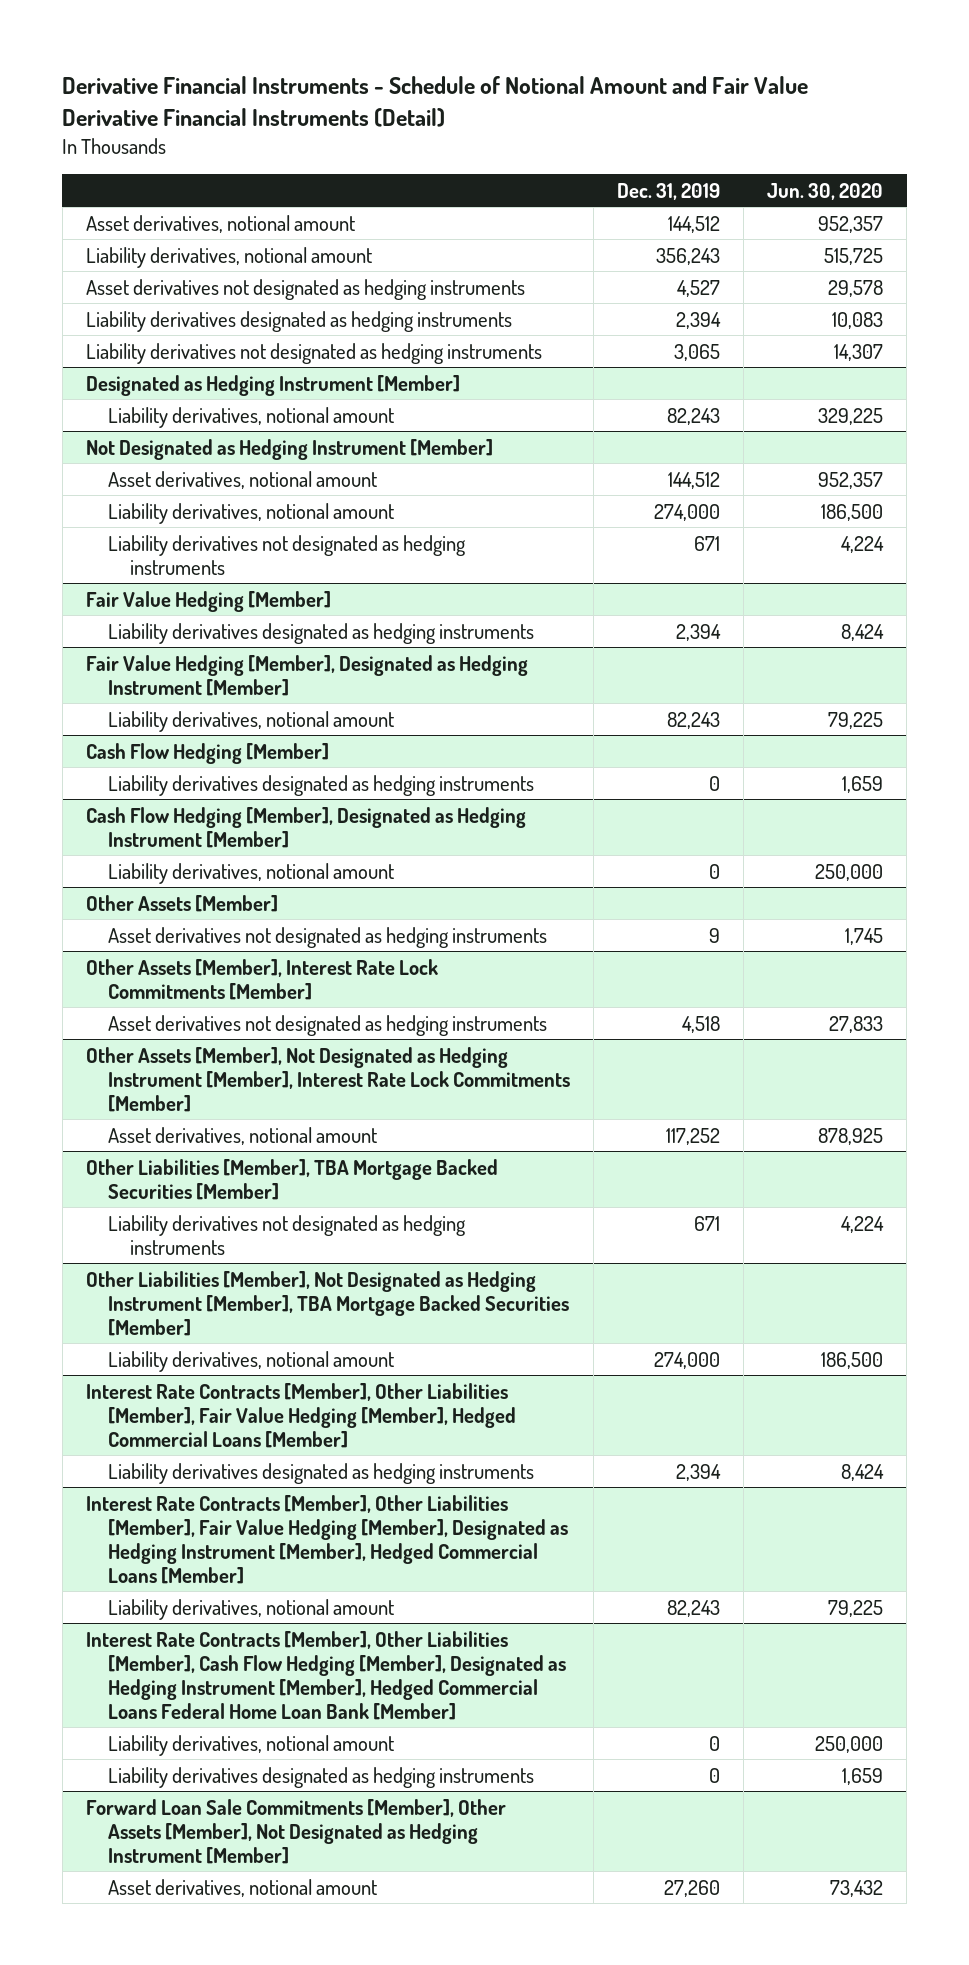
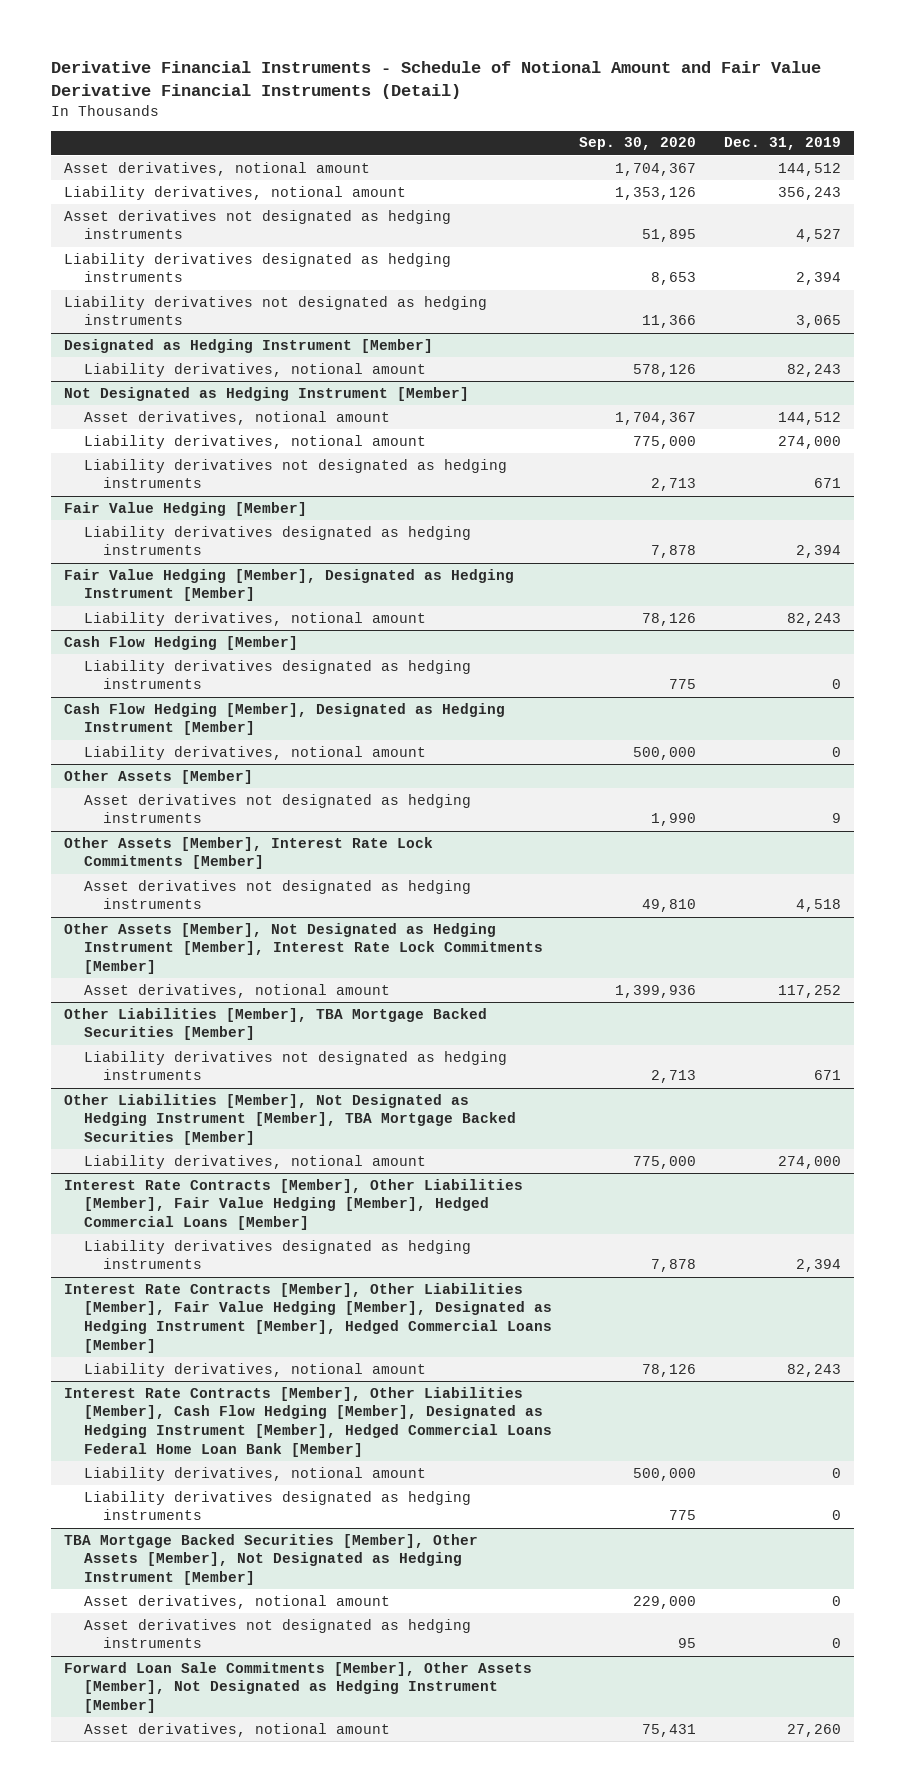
[767,182,884,200] Jun. 30, 2020 -> none
none -> [579,137,697,151] Sep. 30, 2020
none -> [64,1533,479,1585] TBA Mortgage Backed Securities [Member], Other Assets [Member], Not Designated as Hedging Instrument [Member]
none -> [83,1594,390,1609] Asset derivatives, notional amount
none -> [83,1618,471,1649] Asset derivatives not designated as hedging instruments

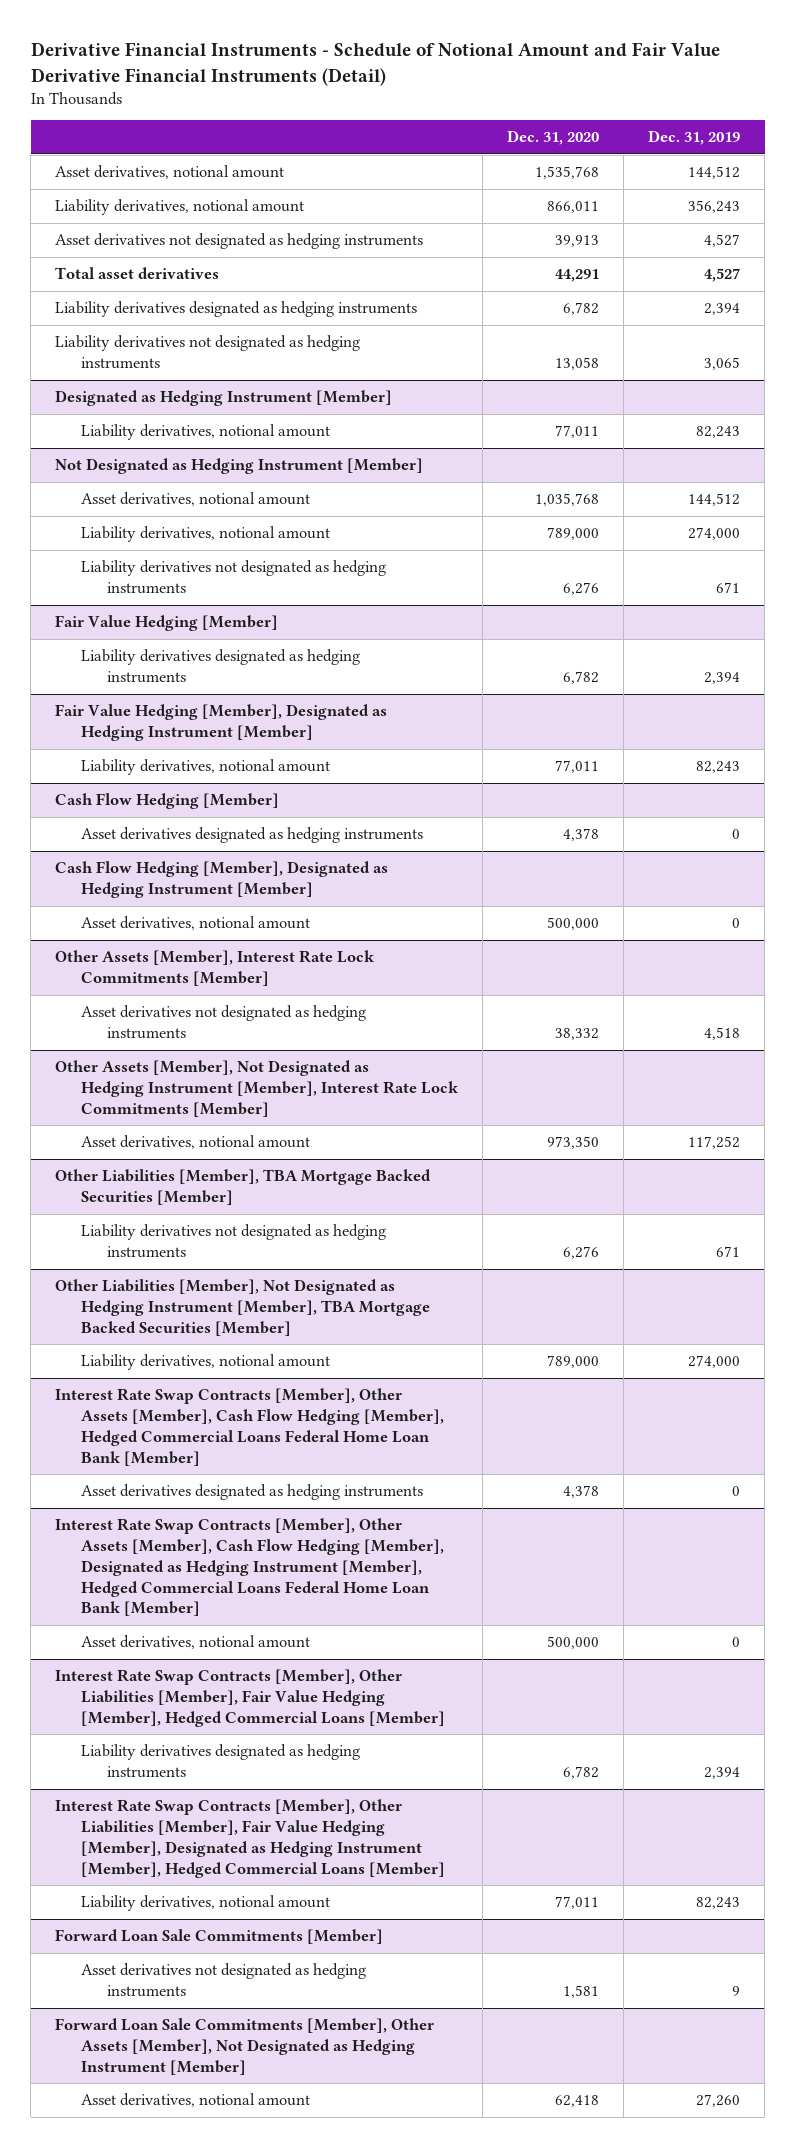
[579,137,697,151] Sep. 30, 2020 -> none
none -> [507,130,600,146] Dec. 31, 2020
none -> [55,267,220,280] Total asset derivatives
[83,659,471,690] Liability derivatives designated as hedging instruments -> [81,827,424,844] Asset derivatives designated as hedging instruments
[64,769,254,784] Other Assets [Member] -> none
[83,793,471,824] Asset derivatives not designated as hedging instruments -> none
[83,745,426,760] Liability derivatives, notional amount -> [81,916,311,931] Asset derivatives, notional amount
none -> [55,1388,445,1466] Interest Rate Swap Contracts [Member], Other Assets [Member], Cash Flow Hedging [Member], Hedged Commercial Loans Federal Home Loan Bank [Member]
none -> [81,1484,424,1501] Asset derivatives designated as hedging instruments
none -> [55,1518,445,1617] Interest Rate Swap Contracts [Member], Other Assets [Member], Cash Flow Hedging [Member], Designated as Hedging Instrument [Member], Hedged Commercial Loans Federal Home Loan Bank [Member]
none -> [81,1635,311,1650] Asset derivatives, notional amount
[64,1178,524,1230] Interest Rate Contracts [Member], Other Liabilities [Member], Fair Value Hedging [Member], Hedged Commercial Loans [Member] -> [55,1669,446,1727] Interest Rate Swap Contracts [Member], Other Liabilities [Member], Fair Value Hedging [Member], Hedged Commercial Loans [Member]
[64,1282,552,1353] Interest Rate Contracts [Member], Other Liabilities [Member], Fair Value Hedging [Member], Designated as Hedging Instrument [Member], Hedged Commercial Loans [Member] -> [55,1799,446,1878] Interest Rate Swap Contracts [Member], Other Liabilities [Member], Fair Value Hedging [Member], Designated as Hedging Instrument [Member], Hedged Commercial Loans [Member]
[64,1386,552,1457] Interest Rate Contracts [Member], Other Liabilities [Member], Cash Flow Hedging [Member], Designated as Hedging Instrument [Member], Hedged Commercial Loans Federal Home Loan Bank [Member] -> none
[83,1466,426,1481] Liability derivatives, notional amount -> none
[83,1490,471,1521] Liability derivatives designated as hedging instruments -> none
[64,1533,479,1585] TBA Mortgage Backed Securities [Member], Other Assets [Member], Not Designated as Hedging Instrument [Member] -> none
[83,1594,390,1609] Asset derivatives, notional amount -> none
none -> [55,1929,384,1945] Forward Loan Sale Commitments [Member]
[831,1638,841,1649] 0 -> [732,1985,741,1996] 9

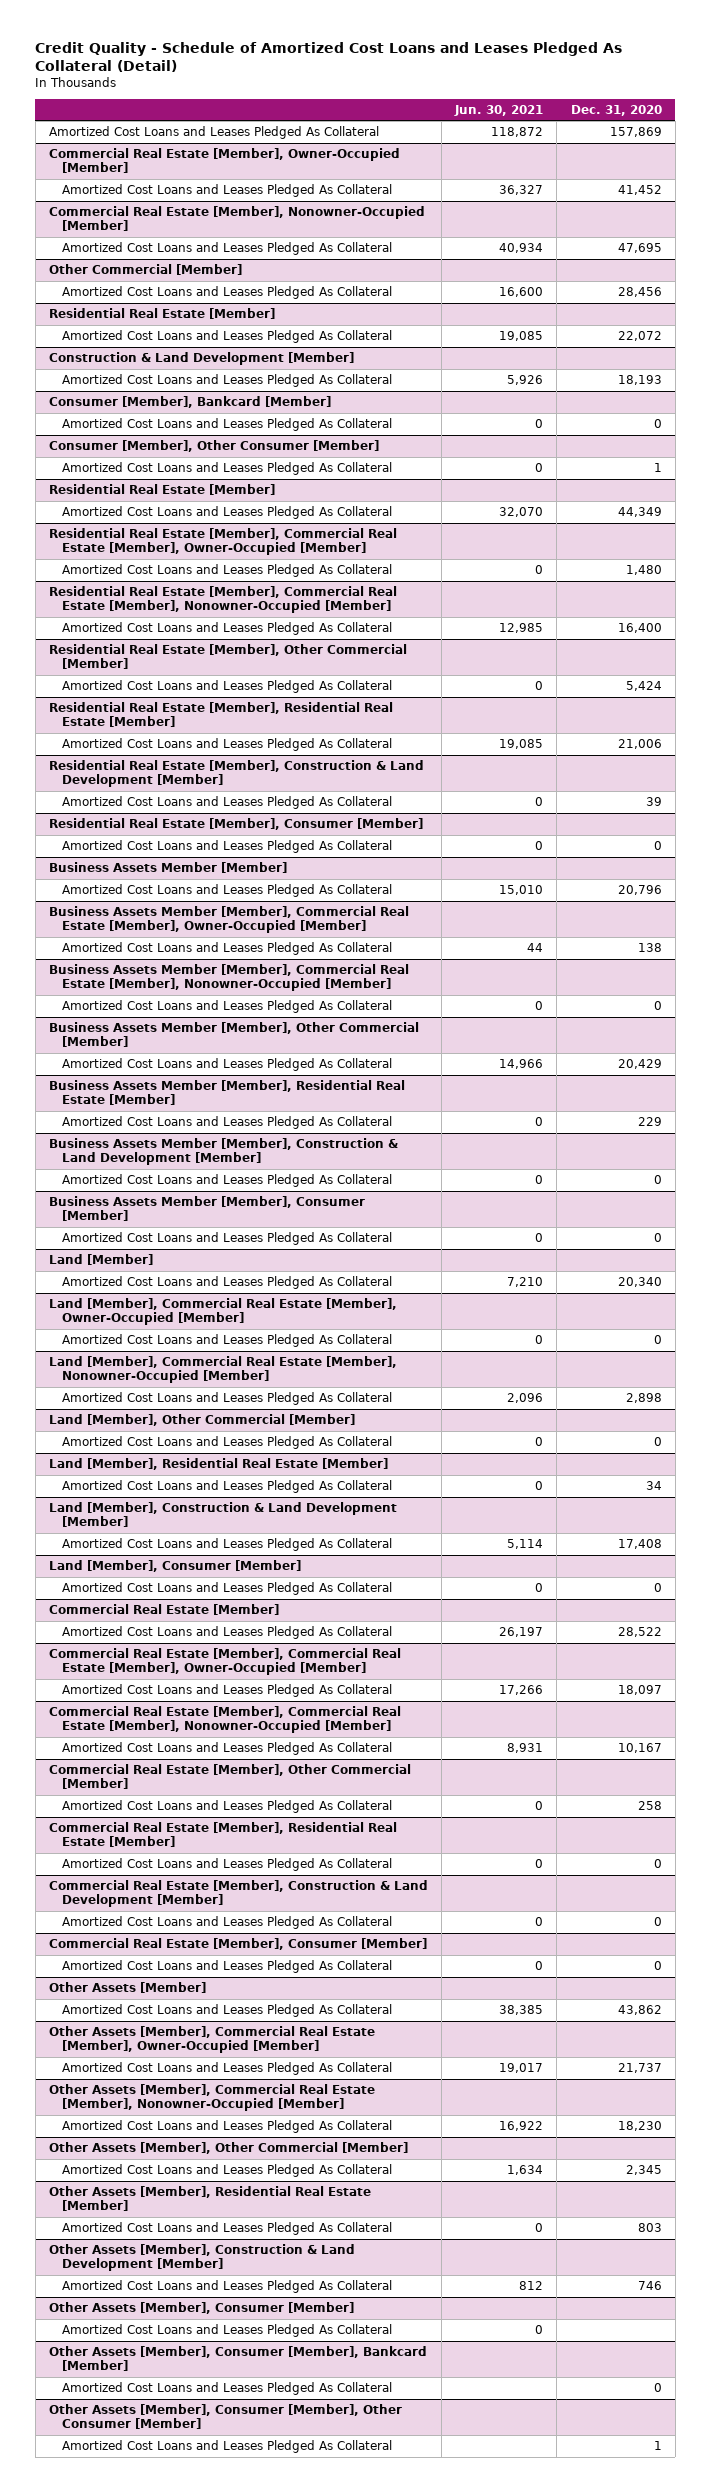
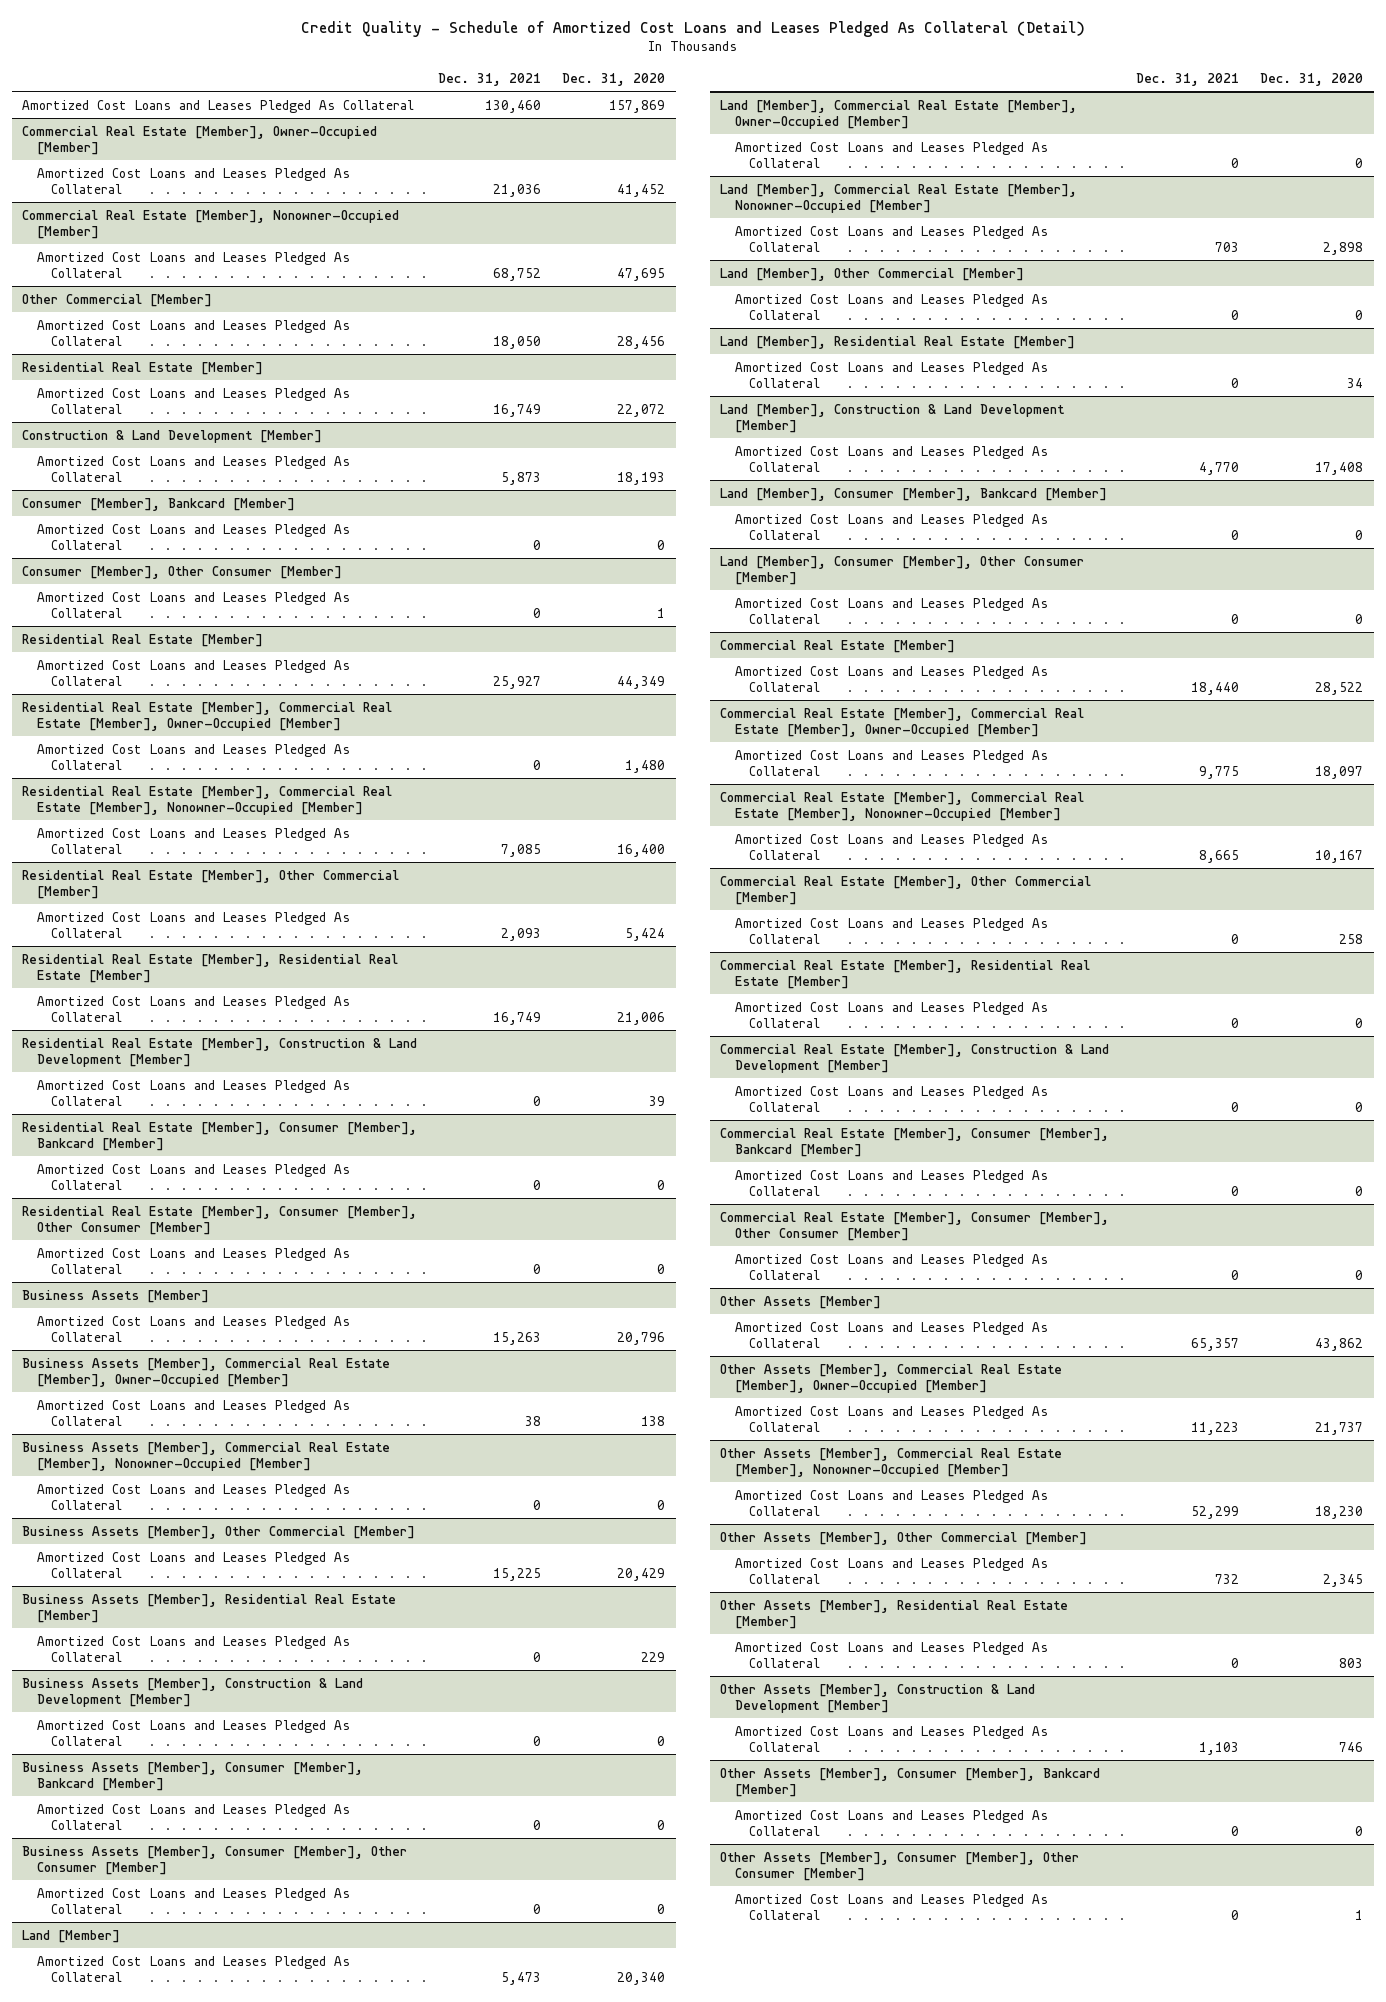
[454,104,544,116] Jun. 30, 2021 -> none
none -> [438,72,542,86] Dec. 31, 2021
[48,818,423,831] Residential Real Estate [Member], Consumer [Member] -> [22,1121,418,1151] Residential Real Estate [Member], Consumer [Member], Bankcard [Member]
none -> [22,1205,418,1235] Residential Real Estate [Member], Consumer [Member], Other Consumer [Member]
none -> [36,1247,350,1274] Amortized Cost Loans and Leases Pledged As Collateral
[48,862,287,874] Business Assets Member [Member] -> [22,1289,210,1303] Business Assets [Member]
[48,906,409,934] Business Assets Member [Member], Commercial Real Estate [Member], Owner-Occupied [Member] -> [22,1357,391,1387] Business Assets [Member], Commercial Real Estate [Member], Owner-Occupied [Member]
[48,964,409,992] Business Assets Member [Member], Commercial Real Estate [Member], Nonowner-Occupied [Member] -> [22,1441,391,1471] Business Assets [Member], Commercial Real Estate [Member], Nonowner-Occupied [Member]
[48,1022,419,1048] Business Assets Member [Member], Other Commercial [Member] -> [22,1525,416,1539] Business Assets [Member], Other Commercial [Member]
[48,1080,405,1106] Business Assets Member [Member], Residential Real Estate [Member] -> [22,1593,397,1623] Business Assets [Member], Residential Real Estate [Member]
[48,1138,398,1166] Business Assets Member [Member], Construction & Land Development [Member] -> [22,1677,364,1707] Business Assets [Member], Construction & Land Development [Member]
[48,1196,365,1222] Business Assets Member [Member], Consumer [Member] -> [22,1761,364,1791] Business Assets [Member], Consumer [Member], Bankcard [Member]
none -> [22,1845,408,1875] Business Assets [Member], Consumer [Member], Other Consumer [Member]
none -> [36,1887,350,1914] Amortized Cost Loans and Leases Pledged As Collateral
[48,1560,301,1573] Land [Member], Consumer [Member] -> [720,487,1108,501] Land [Member], Consumer [Member], Bankcard [Member]
none -> [720,555,1085,585] Land [Member], Consumer [Member], Other Consumer [Member]
none -> [734,597,1048,624] Amortized Cost Loans and Leases Pledged As Collateral
[48,1938,427,1951] Commercial Real Estate [Member], Consumer [Member] -> [720,1127,1110,1157] Commercial Real Estate [Member], Consumer [Member], Bankcard [Member]
none -> [720,1211,1110,1241] Commercial Real Estate [Member], Consumer [Member], Other Consumer [Member]
none -> [734,1253,1048,1280] Amortized Cost Loans and Leases Pledged As Collateral
[48,2302,354,2315] Other Assets [Member], Consumer [Member] -> none
[61,2324,392,2338] Amortized Cost Loans and Leases Pledged As Collateral -> none

